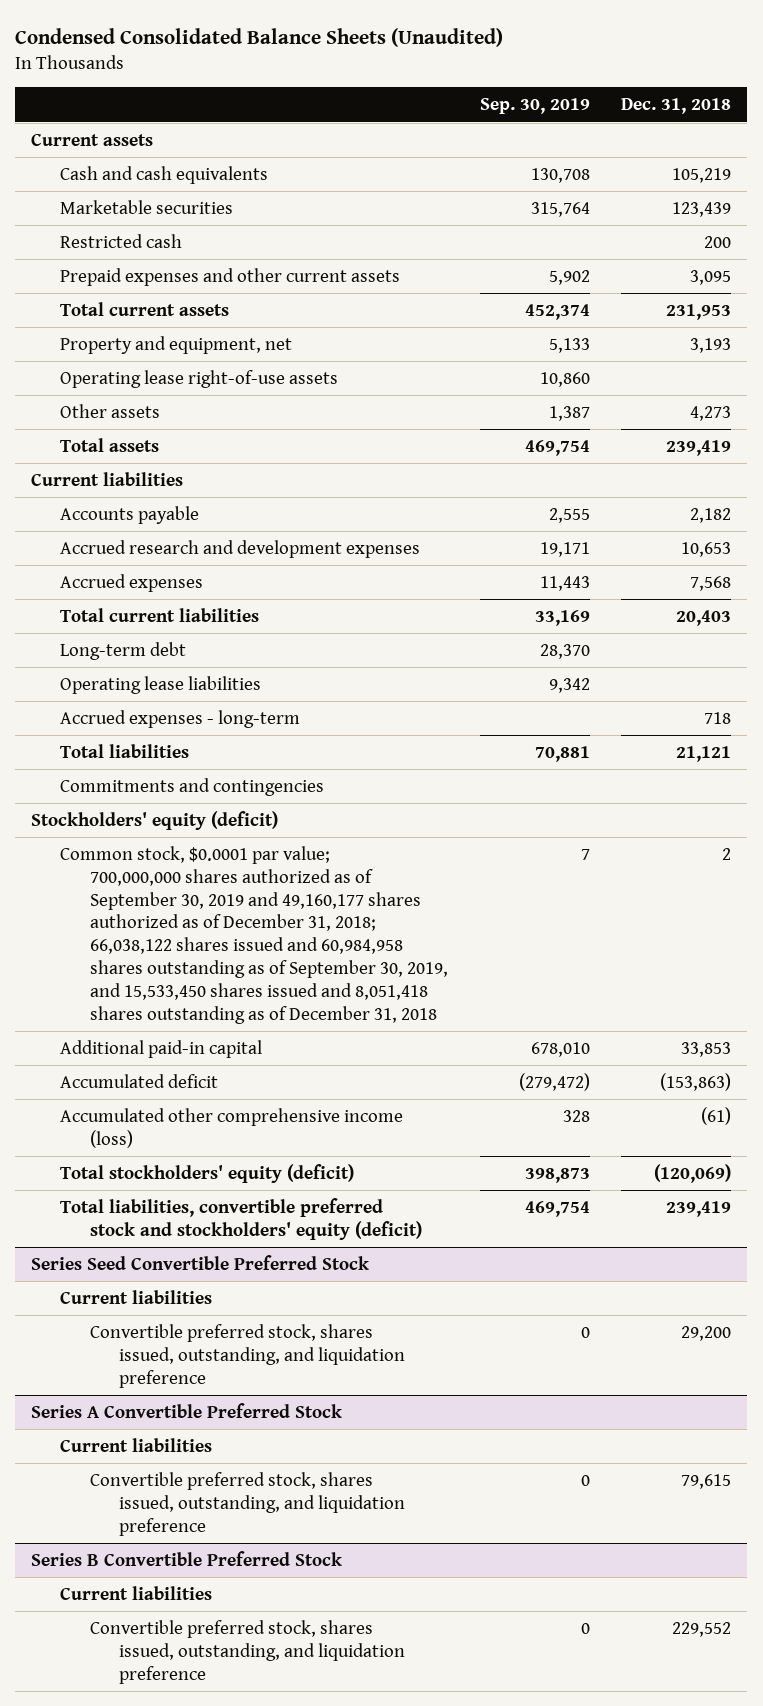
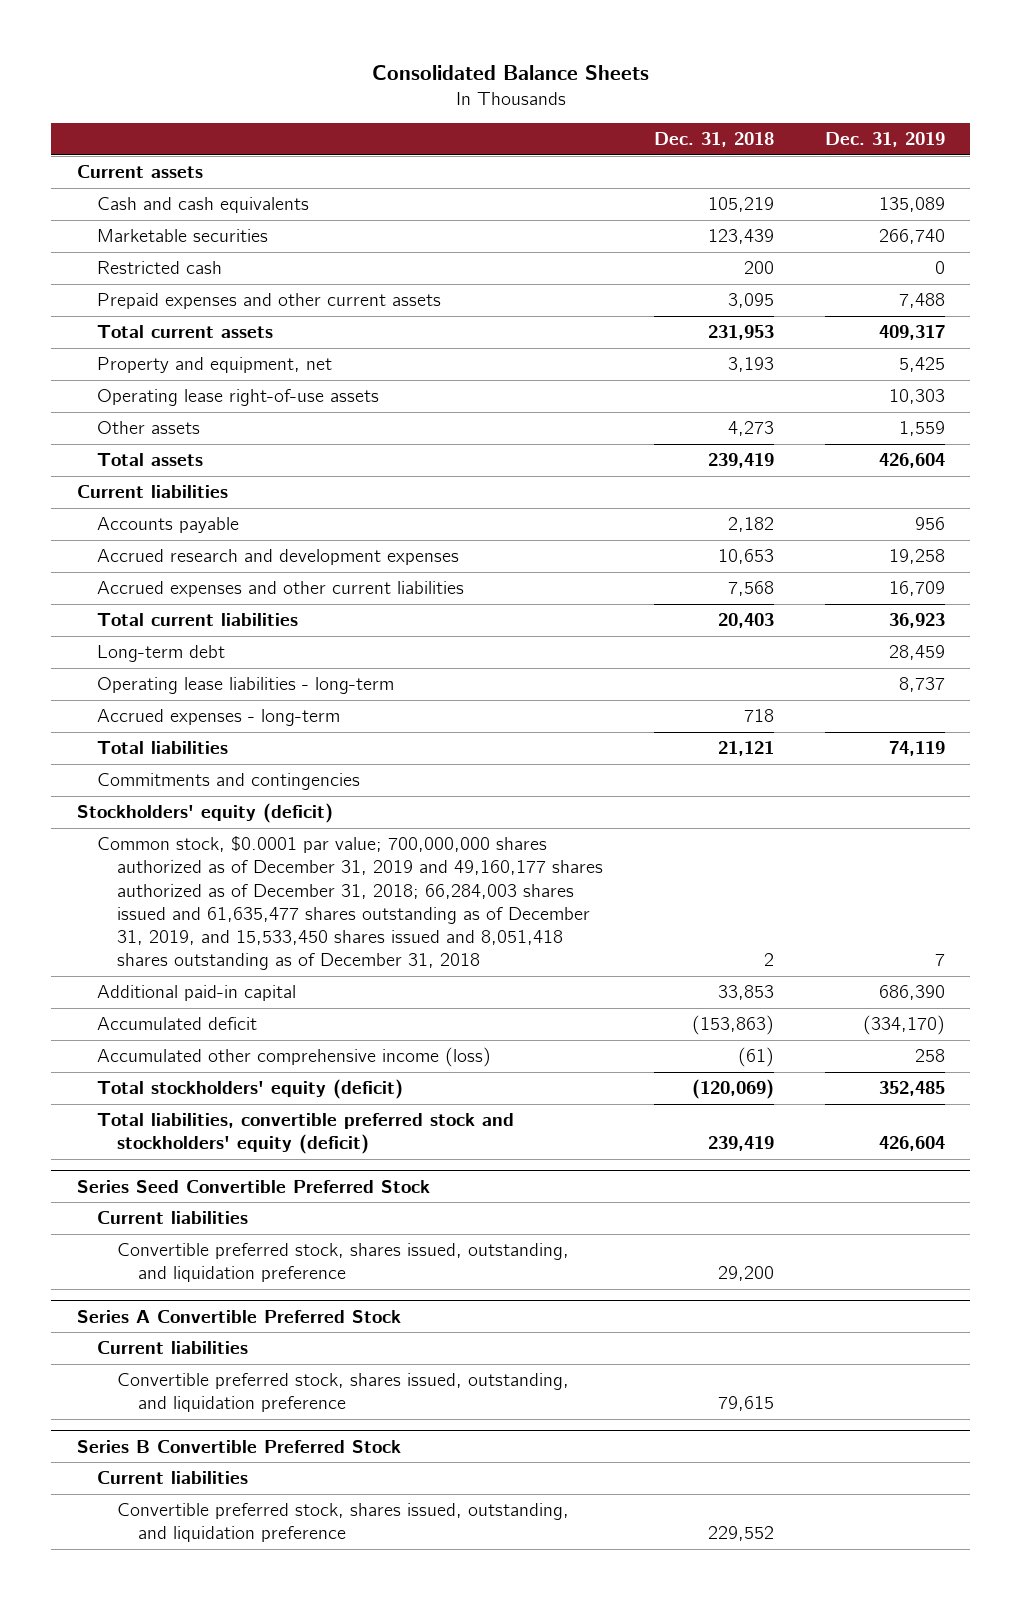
[15,27,504,47] Condensed Consolidated Balance Sheets (Unaudited) -> [371,64,649,80] Consolidated Balance Sheets
[479,98,590,115] Sep. 30, 2019 -> none
none -> [824,132,945,148] Dec. 31, 2019
[60,573,204,592] Accrued expenses -> [96,581,464,598] Accrued expenses and other current liabilities
[60,675,262,694] Operating lease liabilities -> [96,677,394,695] Operating lease liabilities - long-term
[60,845,448,1024] Common stock, $0.0001 par value; 700,000,000 shares authorized as of September 30, 2019 and 49,160,177 shares authorized as of December 31, 2018; 66,038,122 shares issued and 60,984,958 shares outstanding as of September 30, 2019, and 15,533,450 shares issued and 8,051,418 shares outstanding as of December 31, 2018 -> [96,836,604,971] Common stock, $0.0001 par value; 700,000,000 shares authorized as of December 31, 2019 and 49,160,177 shares authorized as of December 31, 2018; 66,284,003 shares issued and 61,635,477 shares outstanding as of December 31, 2019, and 15,533,450 shares issued and 8,051,418 shares outstanding as of December 31, 2018

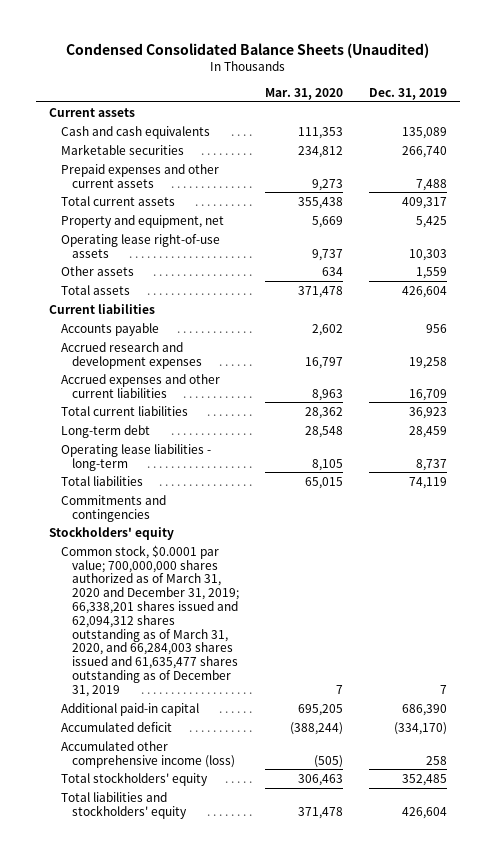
[371,64,649,80] Consolidated Balance Sheets -> [66,43,430,59] Condensed Consolidated Balance Sheets (Unaudited)
[653,132,774,148] Dec. 31, 2018 -> none
none -> [264,88,343,101] Mar. 31, 2020
[96,261,222,275] Restricted cash -> none
[96,709,340,727] Accrued expenses - long-term -> none
[76,803,333,824] Stockholders' equity (deficit) -> [49,526,175,540] Stockholders' equity
[96,836,604,971] Common stock, $0.0001 par value; 700,000,000 shares authorized as of December 31, 2019 and 49,160,177 shares authorized as of December 31, 2018; 66,284,003 shares issued and 61,635,477 shares outstanding as of December 31, 2019, and 15,533,450 shares issued and 8,051,418 shares outstanding as of December 31, 2018 -> [60,544,240,697] Common stock, $0.0001 par value; 700,000,000 shares authorized as of March 31, 2020 and December 31, 2019; 66,338,201 shares issued and 62,094,312 shares outstanding as of March 31, 2020, and 66,284,003 shares issued and 61,635,477 shares outstanding as of December 31, 2019
[76,1179,430,1193] Series Seed Convertible Preferred Stock -> none
[96,1211,248,1225] Current liabilities -> none
[117,1243,570,1283] Convertible preferred stock, shares issued, outstanding, and liquidation preference -> none
[76,1309,401,1323] Series A Convertible Preferred Stock -> none
[96,1341,248,1355] Current liabilities -> none
[117,1373,570,1413] Convertible preferred stock, shares issued, outstanding, and liquidation preference -> none
[76,1439,401,1453] Series B Convertible Preferred Stock -> none
[96,1471,248,1485] Current liabilities -> none
[117,1503,570,1543] Convertible preferred stock, shares issued, outstanding, and liquidation preference -> none
[96,1079,403,1100] Total stockholders' equity (deficit) -> [60,771,208,786] Total stockholders' equity
[96,1113,514,1155] Total liabilities, convertible preferred stock and stockholders' equity (deficit) -> [60,791,188,819] Total liabilities and stockholders' equity

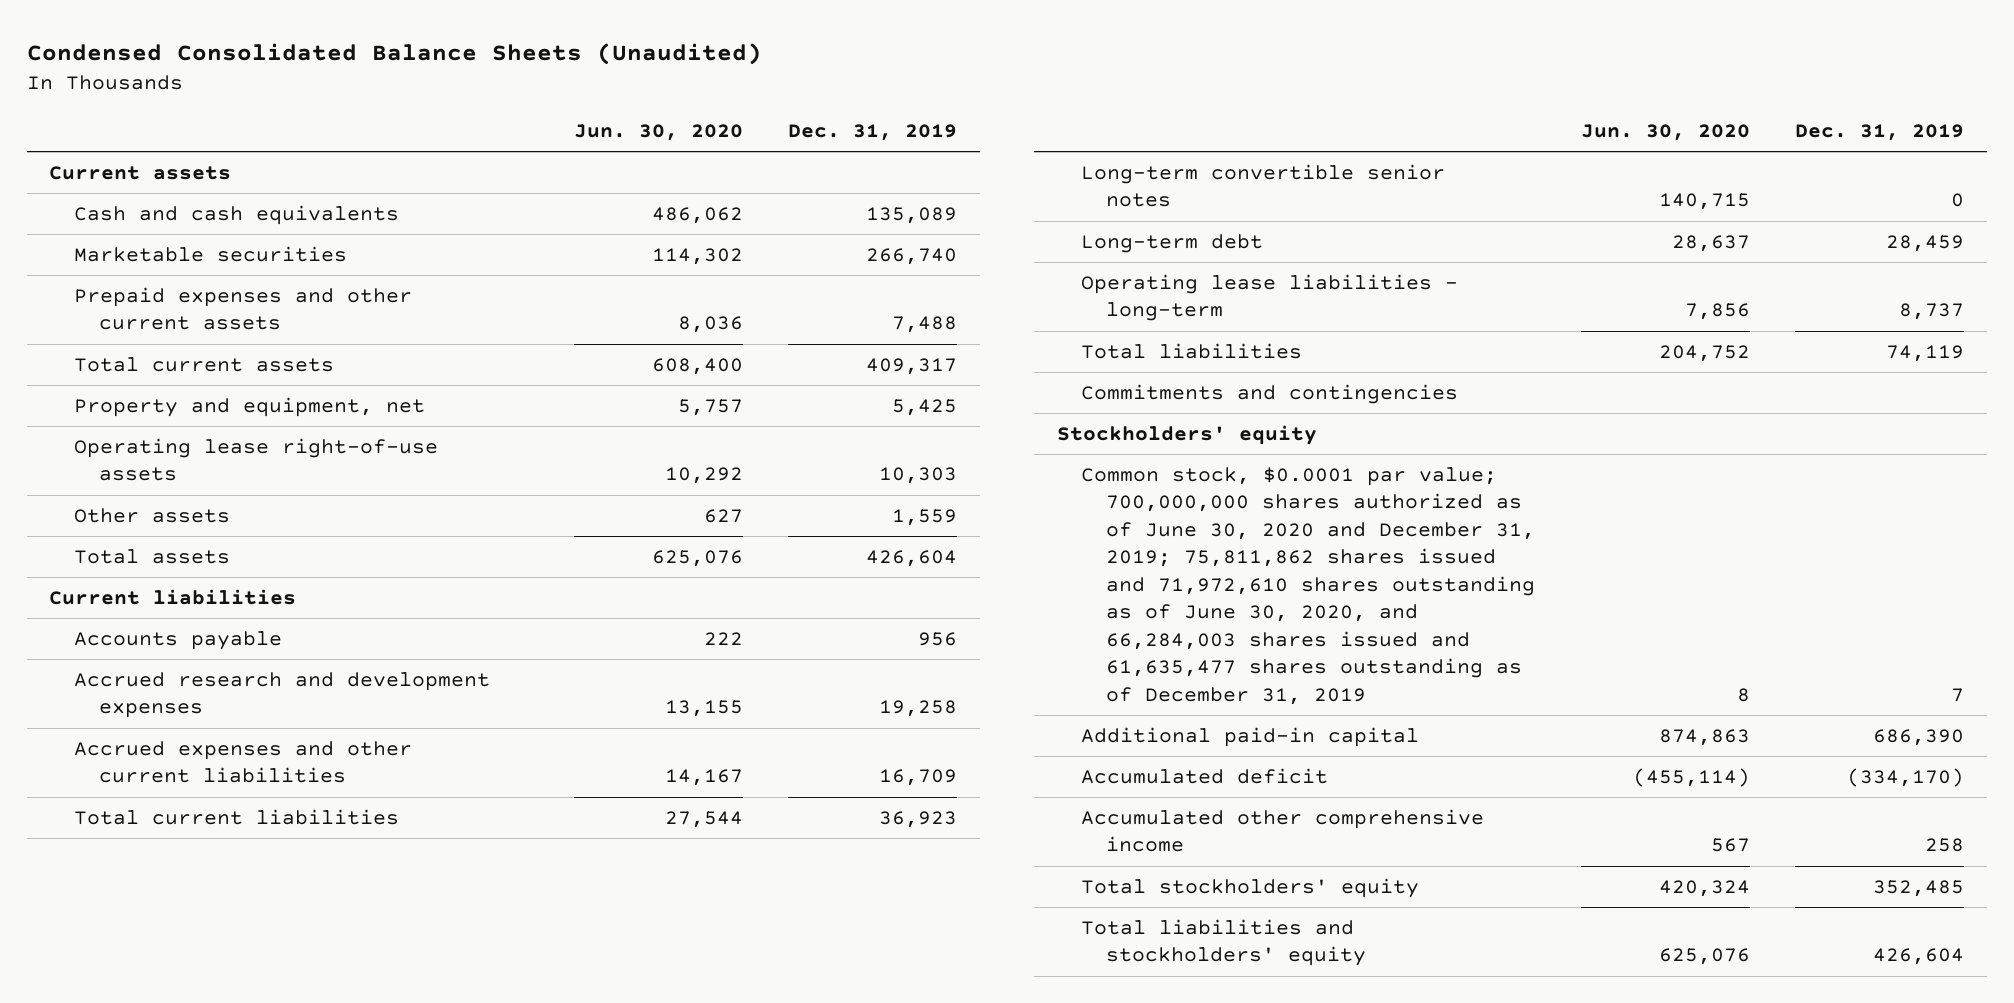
[264,88,343,101] Mar. 31, 2020 -> none
none -> [573,124,743,142] Jun. 30, 2020
none -> [1081,163,1446,208] Long-term convertible senior notes
[60,544,240,697] Common stock, $0.0001 par value; 700,000,000 shares authorized as of March 31, 2020 and December 31, 2019; 66,338,201 shares issued and 62,094,312 shares outstanding as of March 31, 2020, and 66,284,003 shares issued and 61,635,477 shares outstanding as of December 31, 2019 -> [1081,466,1536,705] Common stock, $0.0001 par value; 700,000,000 shares authorized as of June 30, 2020 and December 31, 2019; 75,811,862 shares issued and 71,972,610 shares outstanding as of June 30, 2020, and 66,284,003 shares issued and 61,635,477 shares outstanding as of December 31, 2019
[60,740,236,768] Accumulated other comprehensive income (loss) -> [1081,808,1485,853] Accumulated other comprehensive income

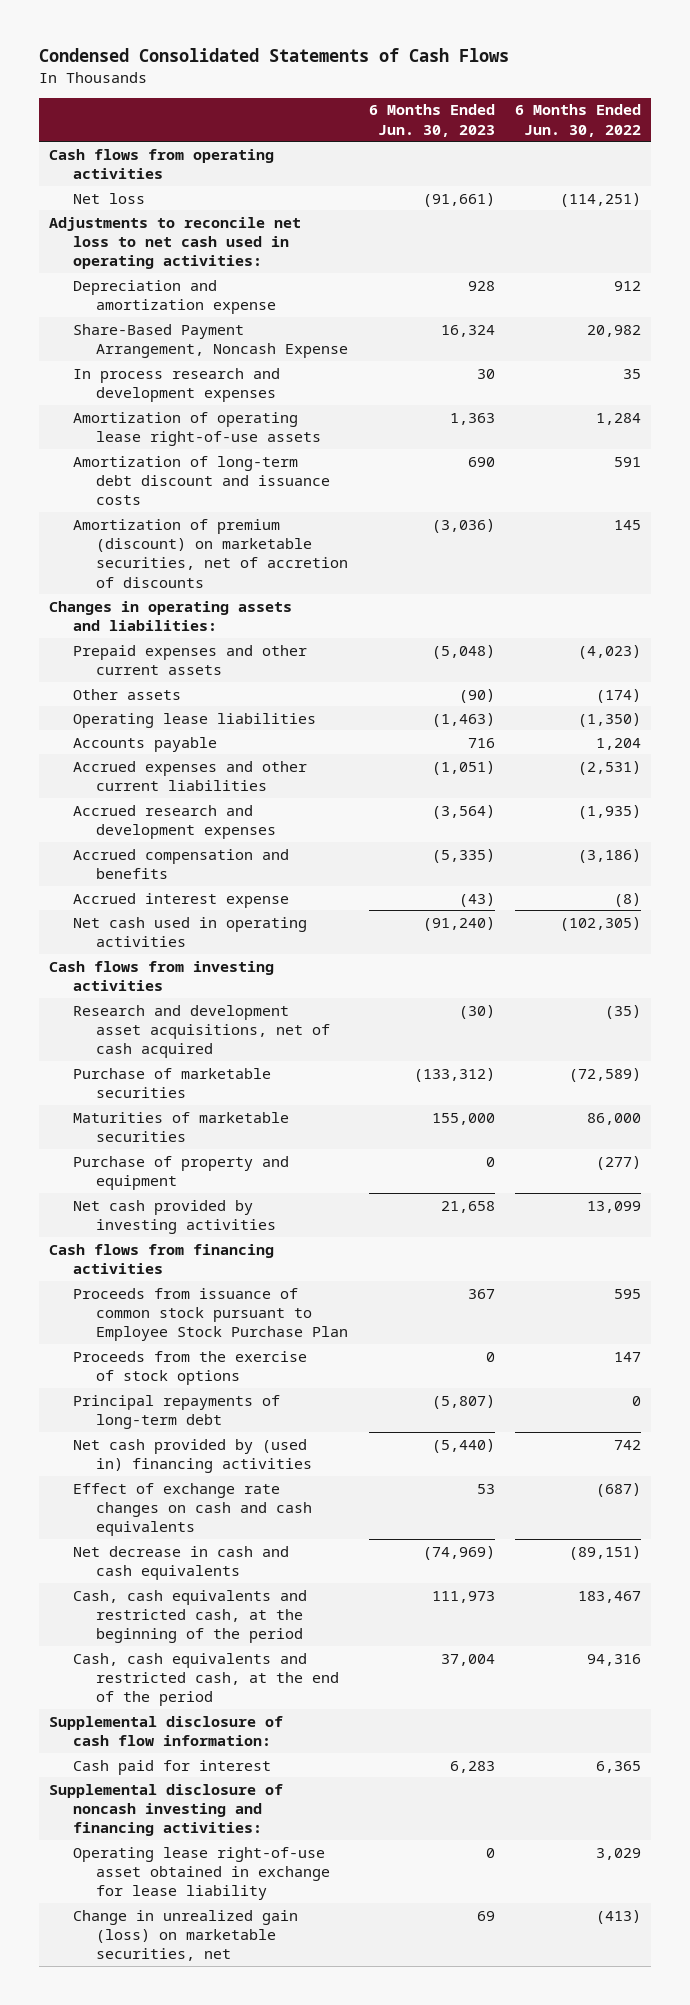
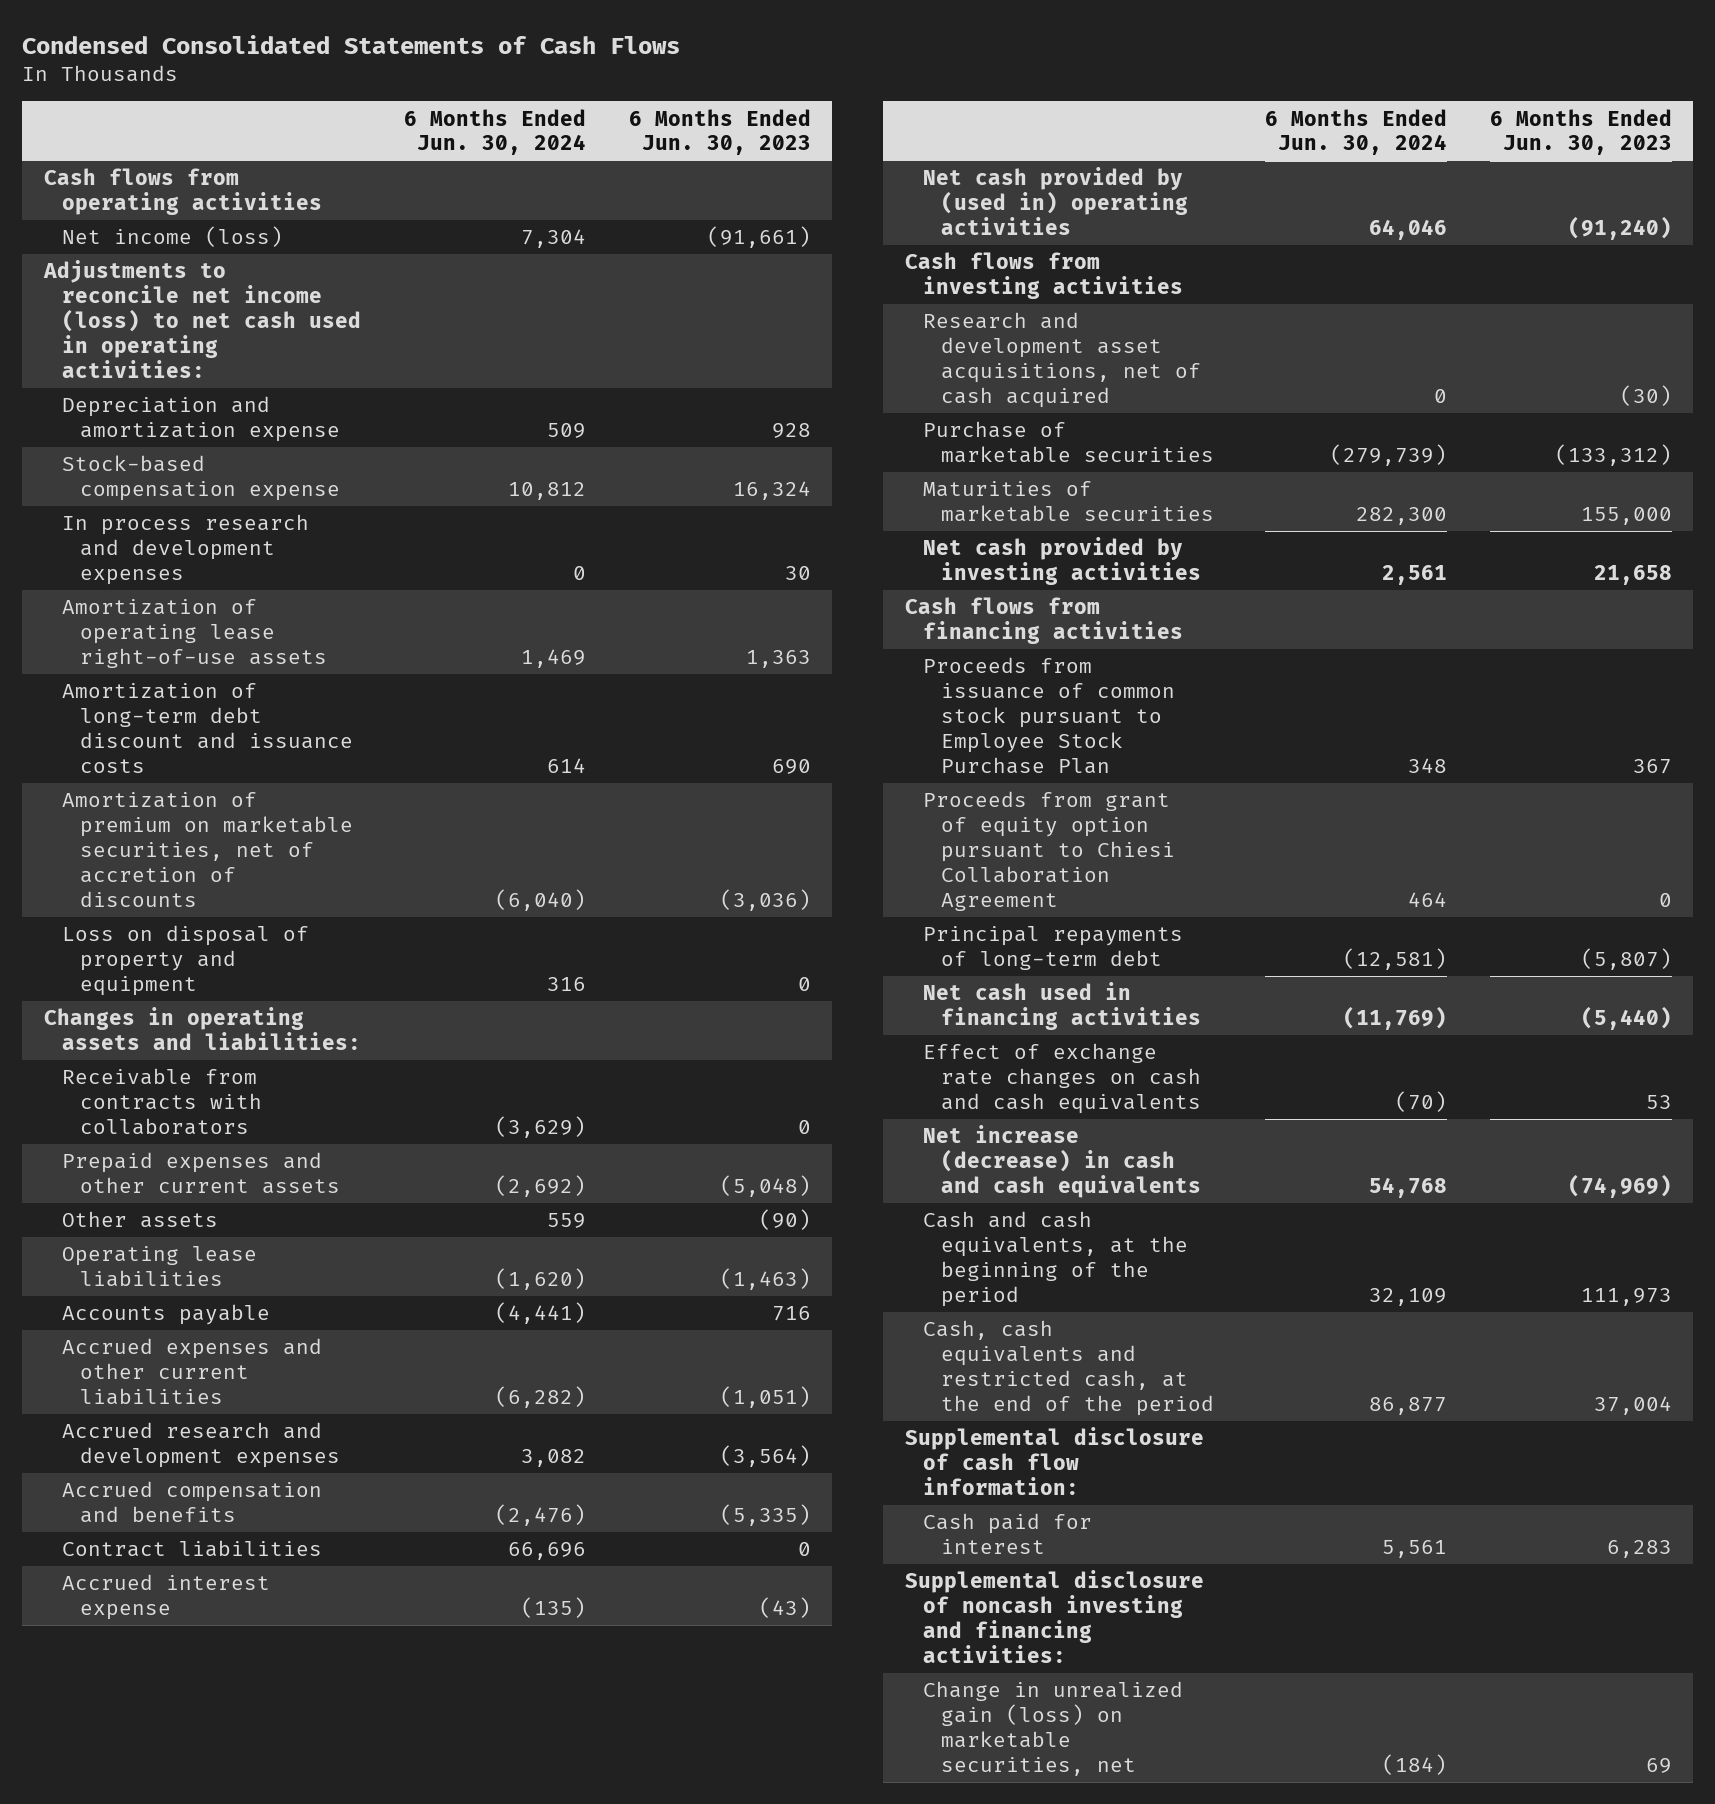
[514,104,641,137] 6 Months Ended Jun. 30, 2022 -> none
none -> [403,108,586,156] 6 Months Ended Jun. 30, 2024
[72,192,145,204] Net loss -> [61,226,283,248] Net income (loss)
[49,216,302,270] Adjustments to reconcile net loss to net cash used in operating activities: -> [42,260,361,378] Adjustments to reconcile net income (loss) to net cash used in operating activities:
[72,323,349,358] Share-Based Payment Arrangement, Noncash Expense -> [61,455,340,502] Stock-based compensation expense
[72,518,349,588] Amortization of premium (discount) on marketable securities, net of accretion of discounts -> [61,792,353,907] Amortization of premium on marketable securities, net of accretion of discounts
none -> [61,925,309,996] Loss on disposal of property and equipment
none -> [61,1068,262,1135] Receivable from contracts with collaborators
none -> [61,1540,322,1558] Contract liabilities
[72,916,307,947] Net cash used in operating activities -> [922,167,1188,235] Net cash provided by (used in) operating activities
[72,1155,289,1190] Purchase of property and equipment -> none
[72,1350,307,1385] Proceeds from the exercise of stock options -> none
none -> [922,791,1175,911] Proceeds from grant of equity option pursuant to Chiesi Collaboration Agreement
[72,1438,313,1473] Net cash provided by (used in) financing activities -> [922,982,1201,1031] Net cash used in financing activities
[72,1545,289,1580] Net decrease in cash and cash equivalents -> [922,1125,1201,1198] Net increase (decrease) in cash and cash equivalents
[72,1589,307,1644] Cash, cash equivalents and restricted cash, at the beginning of the period -> [922,1211,1188,1307] Cash and cash equivalents, at the beginning of the period
[72,1846,331,1901] Operating lease right-of-use asset obtained in exchange for lease liability -> none

